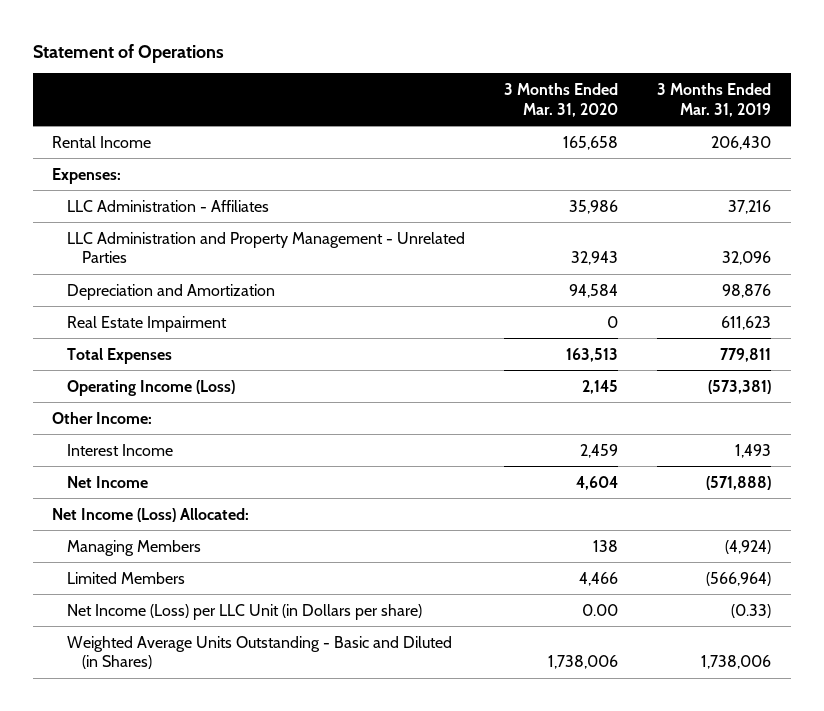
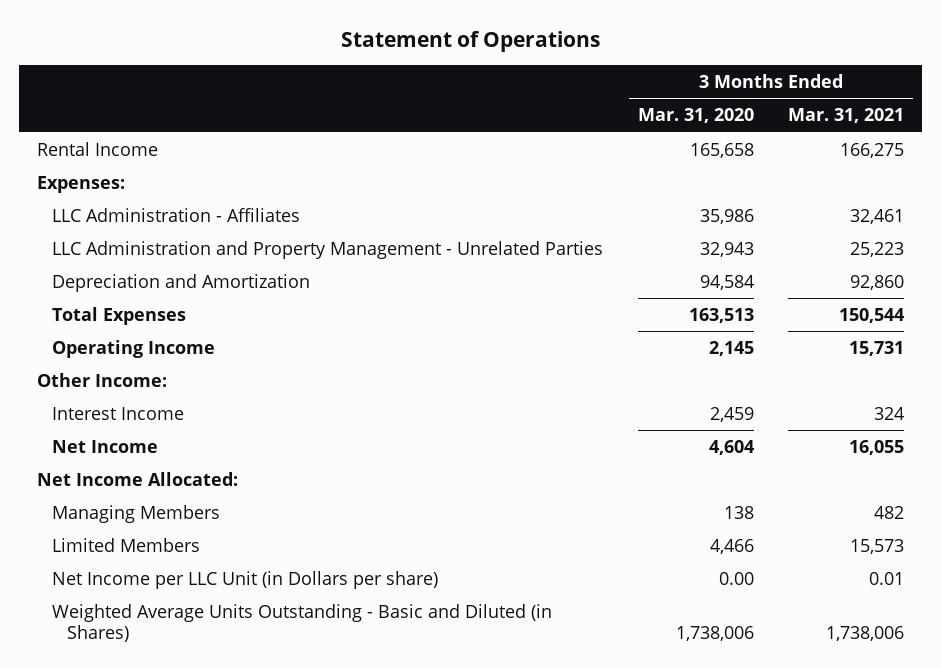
[657,83,772,117] 3 Months Ended Mar. 31, 2019 -> none
none -> [788,108,905,124] Mar. 31, 2021
[67,315,228,332] Real Estate Impairment -> none
[67,379,236,396] Operating Income (Loss) -> [51,340,215,359] Operating Income
[52,507,250,522] Net Income (Loss) Allocated: -> [36,472,238,487] Net Income Allocated:
[67,603,423,620] Net Income (Loss) per LLC Unit (in Dollars per share) -> [51,571,438,590] Net Income per LLC Unit (in Dollars per share)

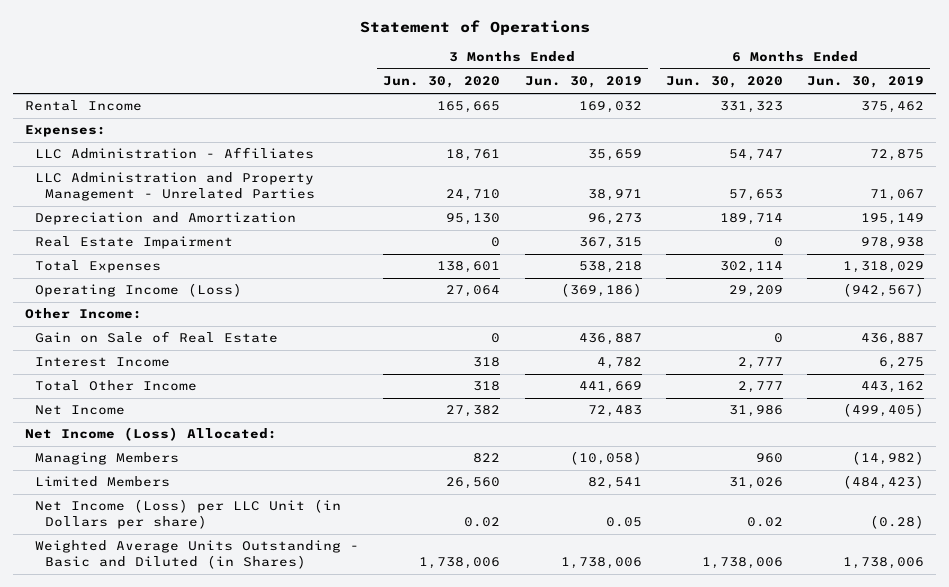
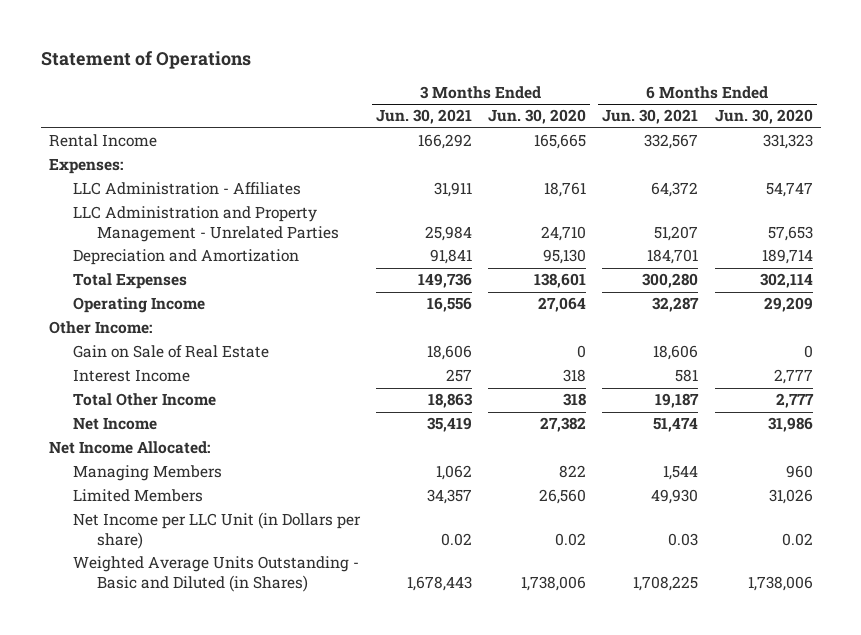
[524,76,642,89] Jun. 30, 2019 -> none
[807,76,925,89] Jun. 30, 2019 -> none
none -> [375,109,472,125] Jun. 30, 2021
none -> [602,109,699,125] Jun. 30, 2021
[35,236,234,250] Real Estate Impairment -> none
[35,283,243,298] Operating Income (Loss) -> [72,297,205,314] Operating Income
[25,427,278,442] Net Income (Loss) Allocated: -> [48,441,210,455] Net Income Allocated:
[35,499,342,529] Net Income (Loss) per LLC Unit (in Dollars per share) -> [72,512,361,549] Net Income per LLC Unit (in Dollars per share)

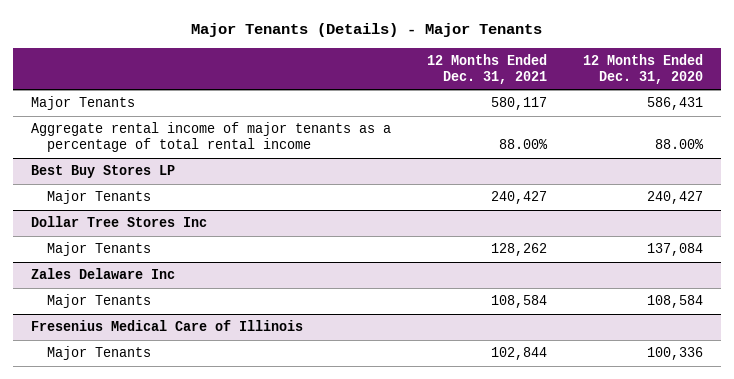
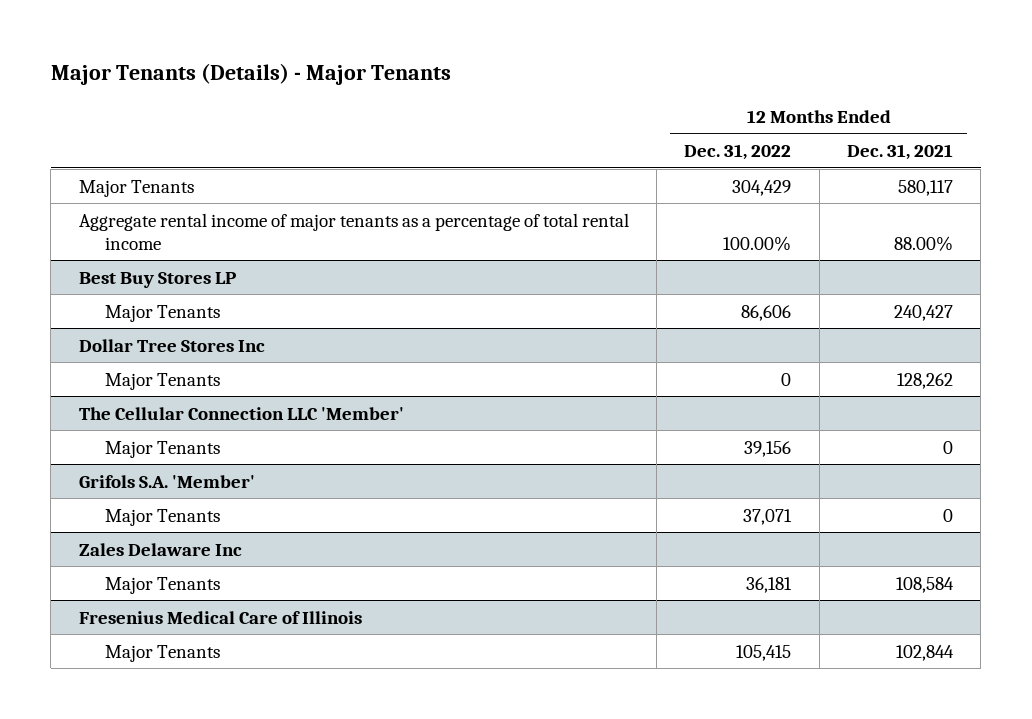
[583,53,704,84] 12 Months Ended Dec. 31, 2020 -> none
none -> [684,143,792,160] Dec. 31, 2022
none -> [78,406,404,420] The Cellular Connection LLC 'Member'
none -> [104,440,220,458] Major Tenants
none -> [78,474,255,488] Grifols S.A. 'Member'
none -> [104,508,220,526] Major Tenants

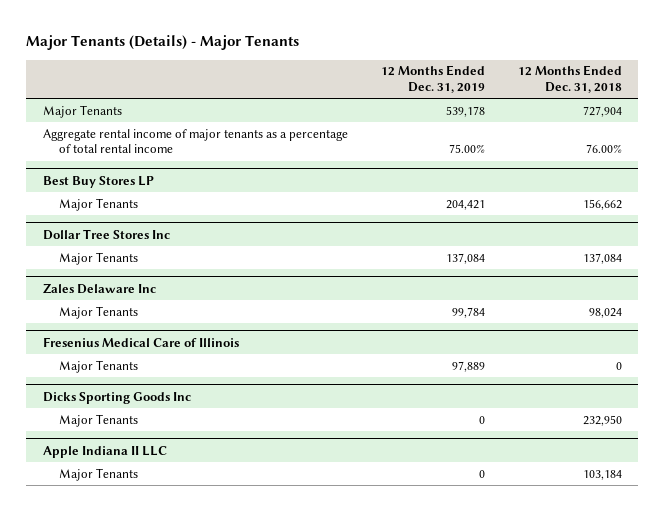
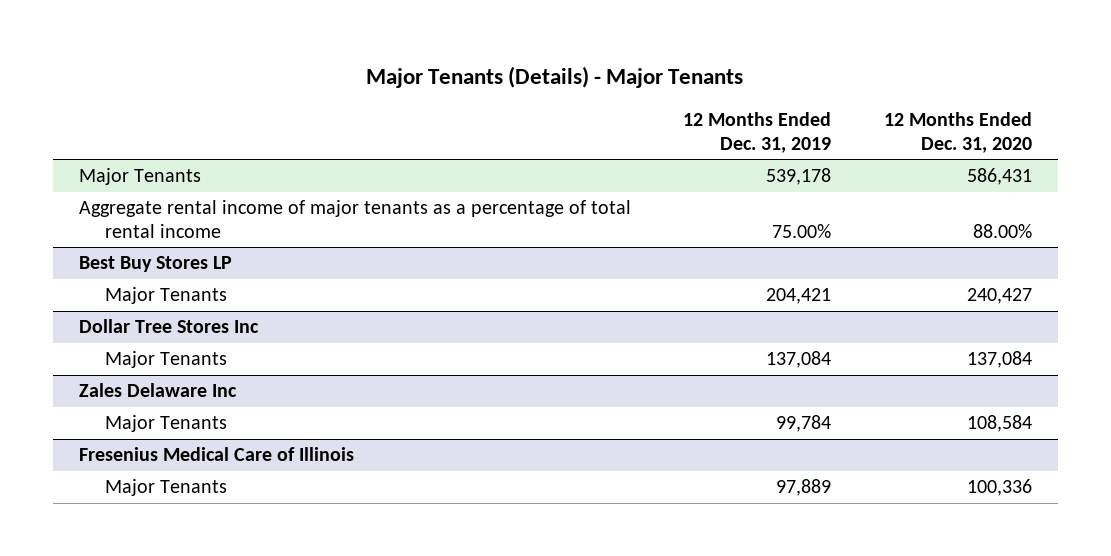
[517,65,622,94] 12 Months Ended Dec. 31, 2018 -> none
none -> [883,112,1032,153] 12 Months Ended Dec. 31, 2020
[42,391,191,404] Dicks Sporting Goods Inc -> none
[59,413,139,427] Major Tenants -> none
[42,445,167,458] Apple Indiana II LLC -> none
[59,467,139,481] Major Tenants -> none

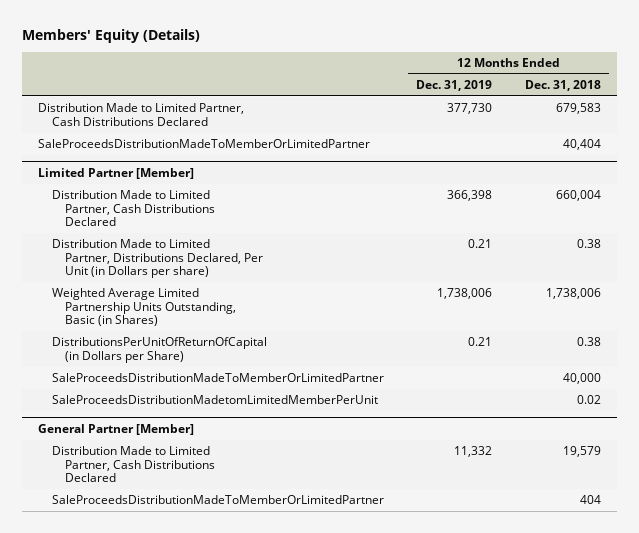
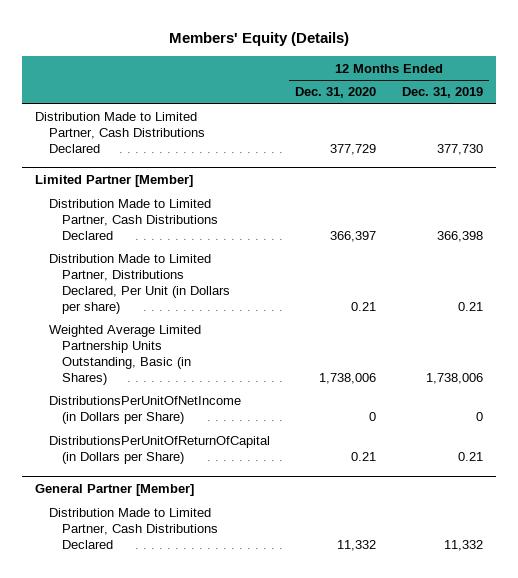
[524,79,601,91] Dec. 31, 2018 -> none
none -> [295,87,377,99] Dec. 31, 2020
[38,139,371,149] SaleProceedsDistributionMadeToMemberOrLimitedPartner -> none
none -> [48,396,241,425] DistributionsPerUnitOfNetIncome (in Dollars per Share)
[51,373,384,383] SaleProceedsDistributionMadeToMemberOrLimitedPartner -> none
[51,395,378,405] SaleProceedsDistributionMadetomLimitedMemberPerUnit -> none
[51,495,384,505] SaleProceedsDistributionMadeToMemberOrLimitedPartner -> none

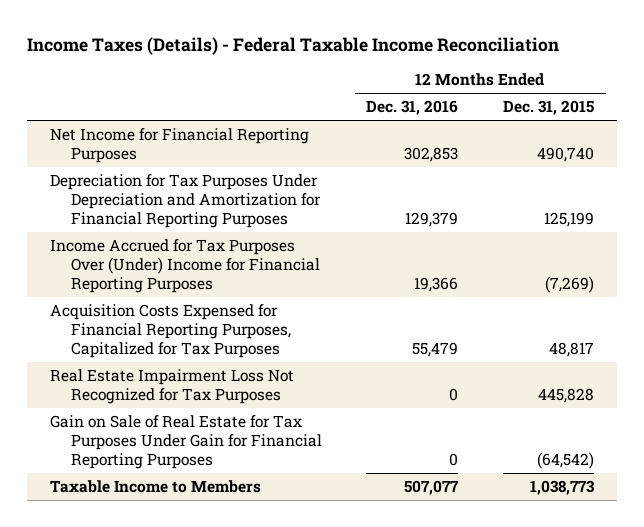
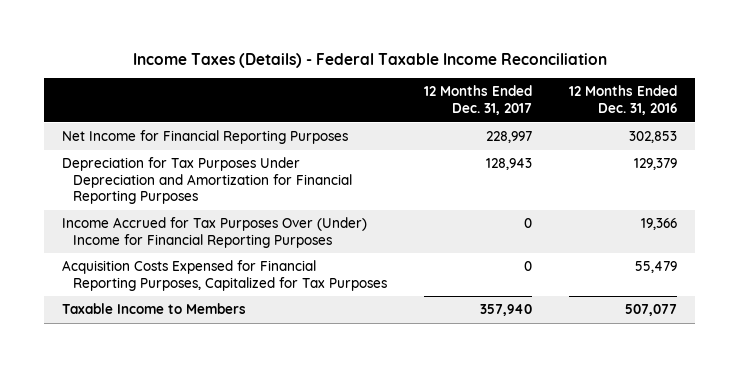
[503,100,595,116] Dec. 31, 2015 -> none
none -> [423,85,532,115] 12 Months Ended Dec. 31, 2017
[49,368,294,405] Real Estate Impairment Loss Not Recognized for Tax Purposes -> none
[49,414,322,470] Gain on Sale of Real Estate for Tax Purposes Under Gain for Financial Reporting Purposes -> none

